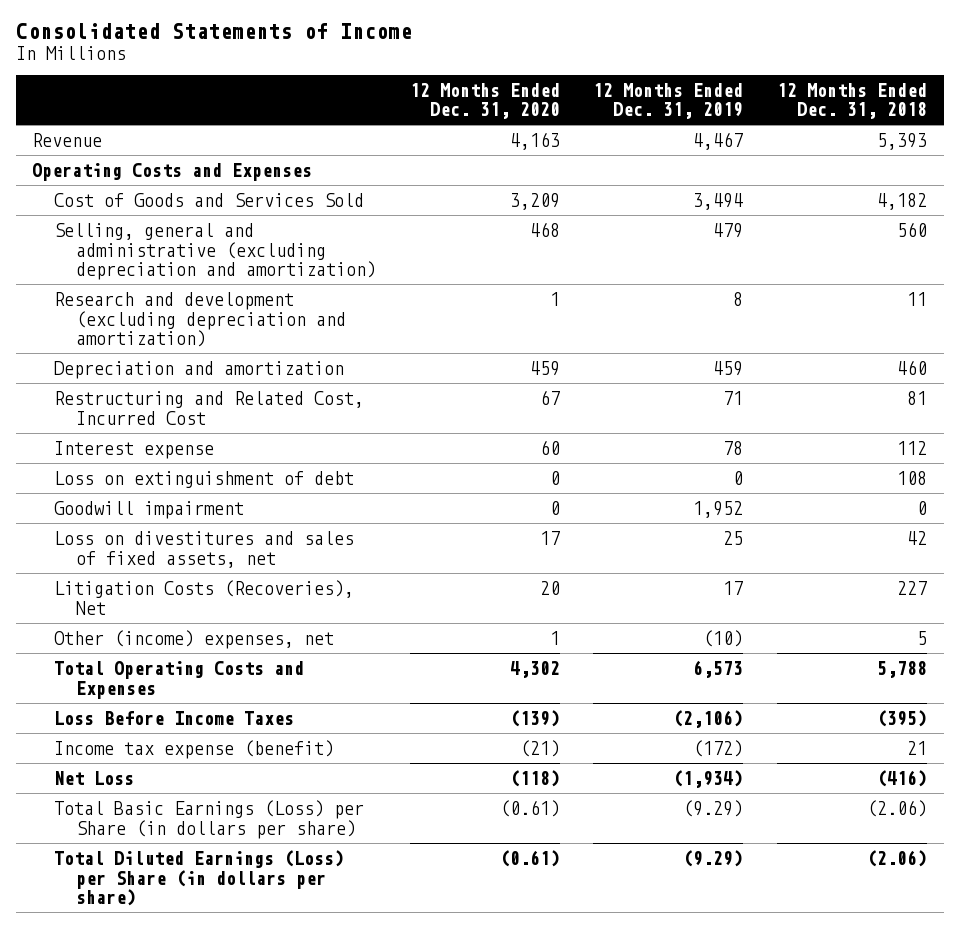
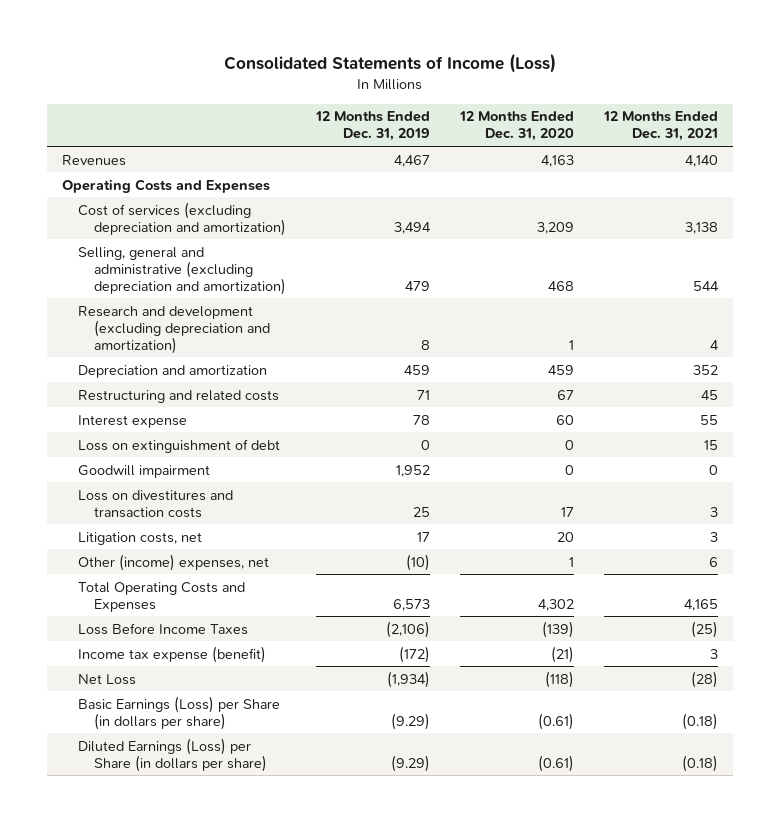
[15,23,412,40] Consolidated Statements of Income -> [224,53,557,74] Consolidated Statements of Income (Loss)
[777,82,928,120] 12 Months Ended Dec. 31, 2018 -> none
none -> [603,111,719,142] 12 Months Ended Dec. 31, 2021
[32,133,103,148] Revenue -> [61,154,126,166] Revenues
[54,193,365,208] Cost of Goods and Services Sold -> [77,201,286,236] Cost of services (excluding depreciation and amortization)
[54,391,365,425] Restructuring and Related Cost, Incurred Cost -> [77,389,279,403] Restructuring and related costs
[54,531,355,568] Loss on divestitures and sales of fixed assets, net -> [77,489,233,518] Loss on divestitures and transaction costs
[54,580,355,615] Litigation Costs (Recoveries), Net -> [77,531,202,545] Litigation costs, net
[54,800,365,839] Total Basic Earnings (Loss) per Share (in dollars per share) -> [77,695,280,730] Basic Earnings (Loss) per Share (in dollars per share)
[54,850,345,906] Total Diluted Earnings (Loss) per Share (in dollars per share) -> [77,737,267,772] Diluted Earnings (Loss) per Share (in dollars per share)

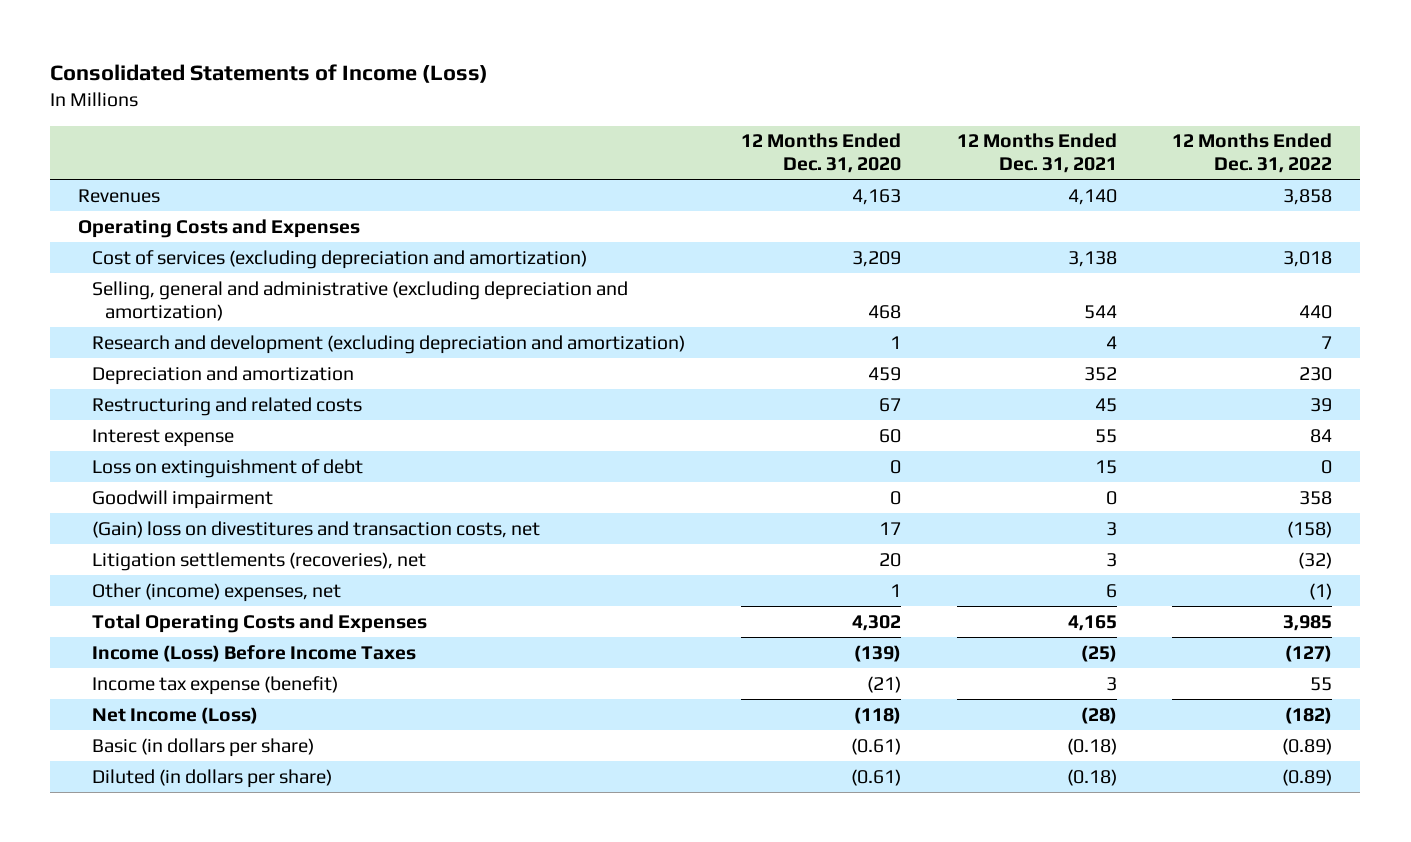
[314,111,430,142] 12 Months Ended Dec. 31, 2019 -> none
none -> [1172,133,1333,174] 12 Months Ended Dec. 31, 2022
[77,489,233,518] Loss on divestitures and transaction costs -> [91,520,540,538] (Gain) loss on divestitures and transaction costs, net
[77,531,202,545] Litigation costs, net -> [91,551,426,571] Litigation settlements (recoveries), net
[77,622,248,635] Loss Before Income Taxes -> [91,644,416,662] Income (Loss) Before Income Taxes
[77,673,136,685] Net Loss -> [91,706,258,724] Net Income (Loss)
[77,695,280,730] Basic Earnings (Loss) per Share (in dollars per share) -> [91,737,314,757] Basic (in dollars per share)
[77,737,267,772] Diluted Earnings (Loss) per Share (in dollars per share) -> [91,768,332,788] Diluted (in dollars per share)

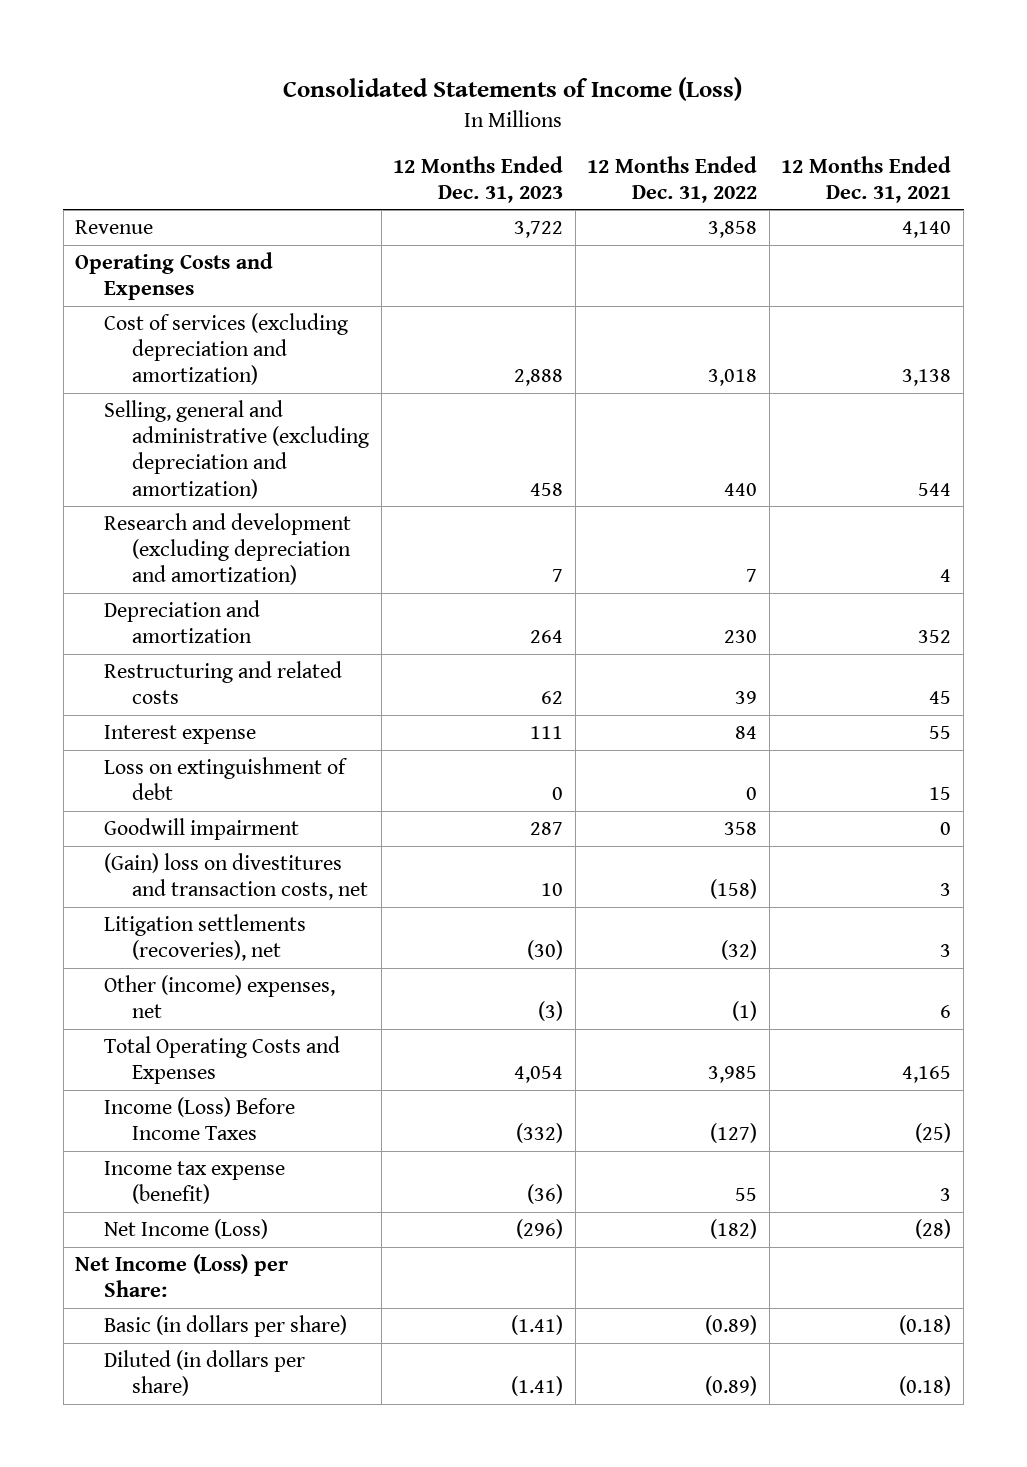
[740,133,901,174] 12 Months Ended Dec. 31, 2020 -> none
none -> [393,155,564,203] 12 Months Ended Dec. 31, 2023
[78,188,161,203] Revenues -> [75,220,154,235] Revenue
none -> [75,1254,289,1298] Net Income (Loss) per Share:

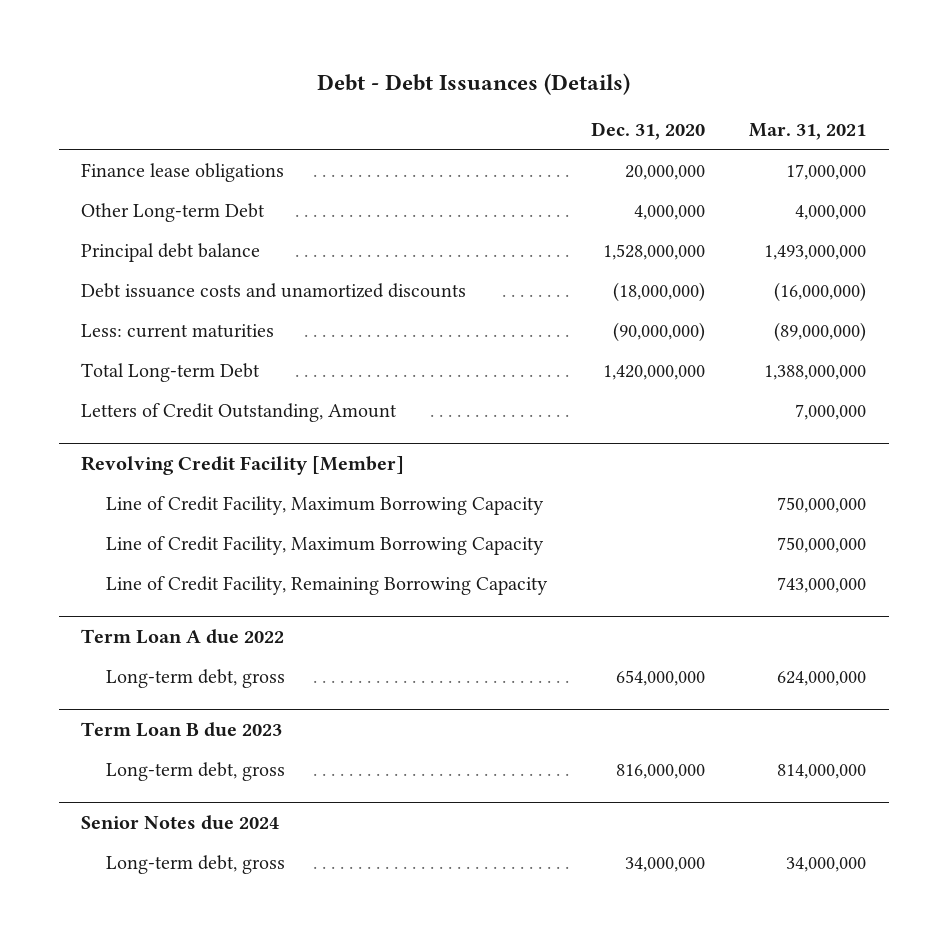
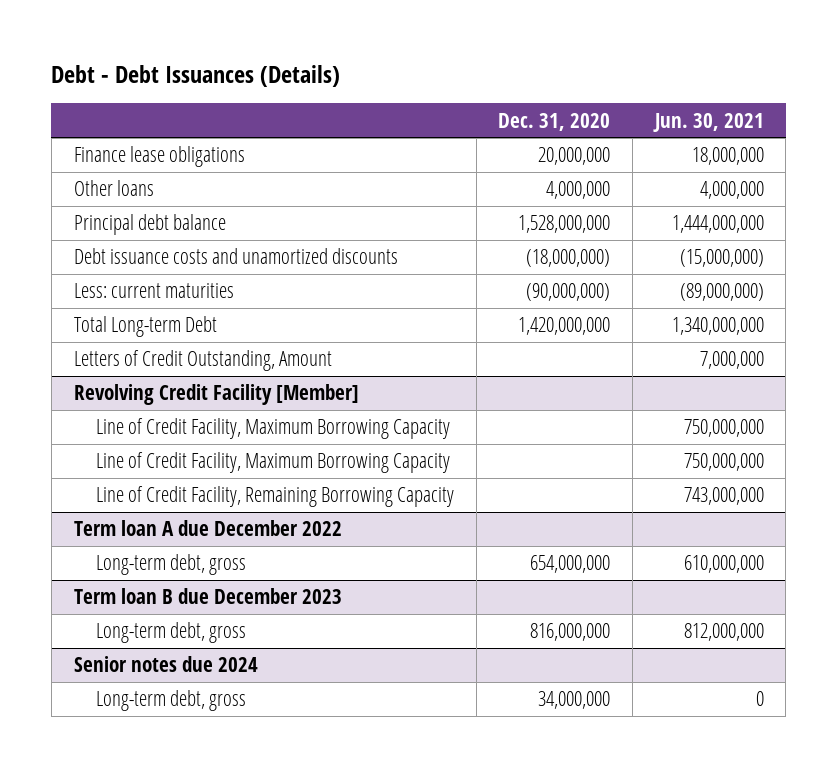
[749,123,867,141] Mar. 31, 2021 -> none
none -> [652,112,764,132] Jun. 30, 2021
[81,203,266,223] Other Long-term Debt -> [73,180,154,197] Other loans
[81,629,285,645] Term Loan A due 2022 -> [73,520,342,537] Term loan A due December 2022
[81,722,283,738] Term Loan B due 2023 -> [73,588,342,605] Term loan B due December 2023
[81,815,280,831] Senior Notes due 2024 -> [73,656,258,673] Senior notes due 2024

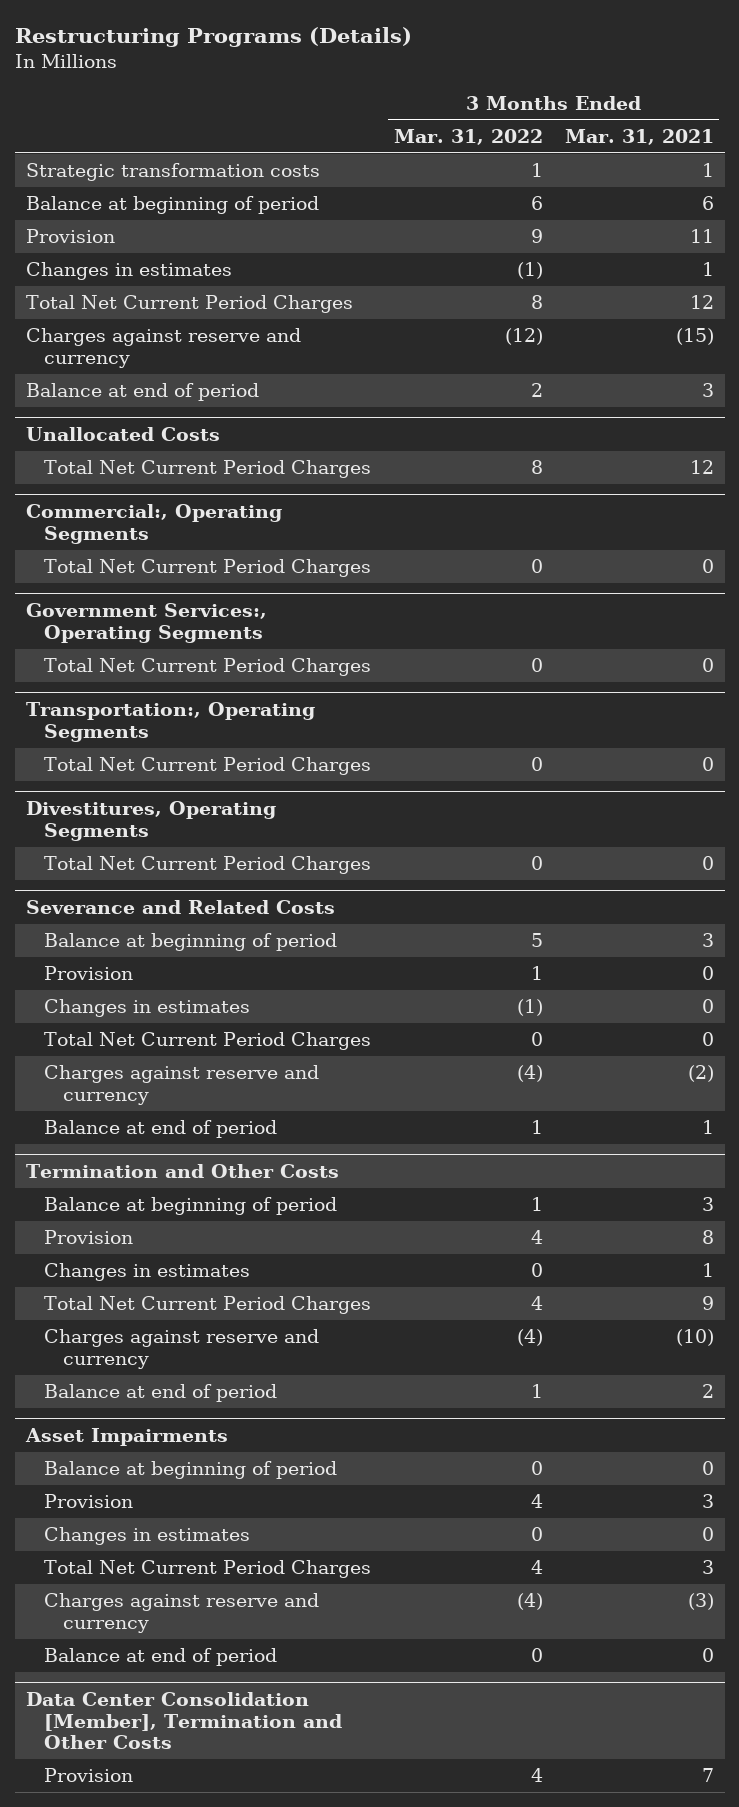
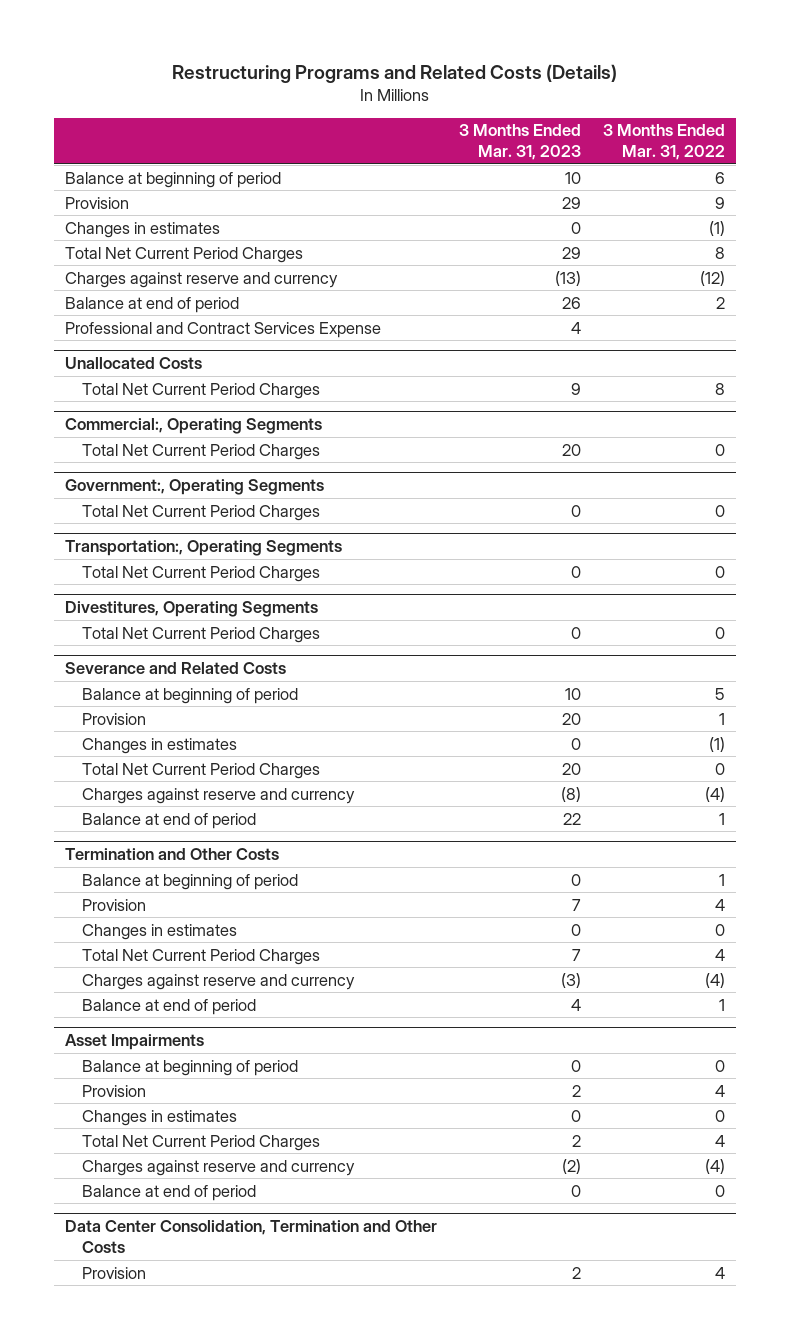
[14,27,412,48] Restructuring Programs (Details) -> [171,64,617,84] Restructuring Programs and Related Costs (Details)
[564,128,714,145] Mar. 31, 2021 -> none
none -> [458,124,581,161] 3 Months Ended Mar. 31, 2023
[25,163,320,182] Strategic transformation costs -> none
none -> [64,321,381,338] Professional and Contract Services Expense
[25,603,267,643] Government Services:, Operating Segments -> [64,479,324,496] Government:, Operating Segments
[25,1692,343,1750] Data Center Consolidation [Member], Termination and Other Costs -> [64,1220,437,1254] Data Center Consolidation, Termination and Other Costs

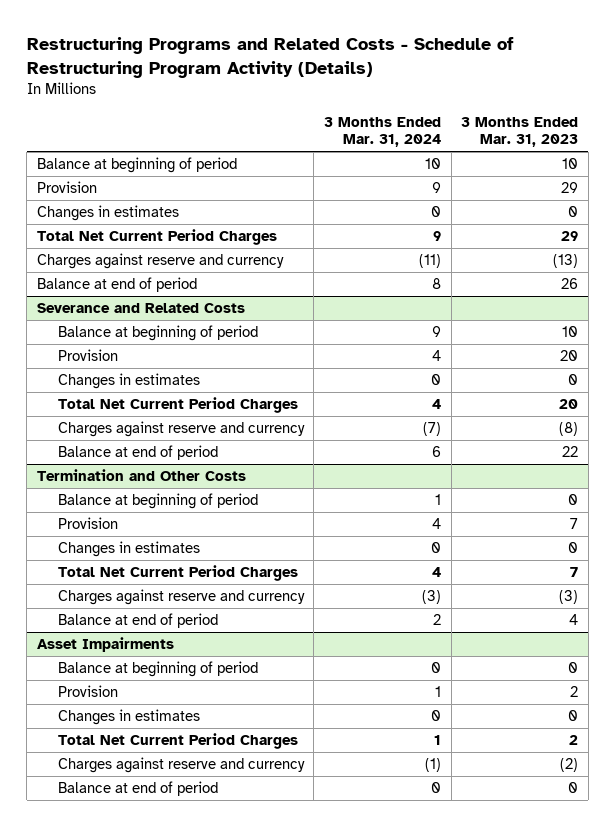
[171,64,617,84] Restructuring Programs and Related Costs (Details) -> [26,37,514,78] Restructuring Programs and Related Costs - Schedule of Restructuring Program Activity (Details)
[602,124,725,161] 3 Months Ended Mar. 31, 2022 -> none
none -> [324,116,442,148] 3 Months Ended Mar. 31, 2024
[64,321,381,338] Professional and Contract Services Expense -> none
[64,357,202,370] Unallocated Costs -> none
[81,382,320,399] Total Net Current Period Charges -> none
[64,418,322,435] Commercial:, Operating Segments -> none
[81,443,320,460] Total Net Current Period Charges -> none
[64,479,324,496] Government:, Operating Segments -> none
[81,504,320,521] Total Net Current Period Charges -> none
[64,540,342,557] Transportation:, Operating Segments -> none
[81,565,320,582] Total Net Current Period Charges -> none
[64,601,318,618] Divestitures, Operating Segments -> none
[81,626,320,643] Total Net Current Period Charges -> none
[64,1220,437,1254] Data Center Consolidation, Termination and Other Costs -> none
[81,1266,146,1279] Provision -> none

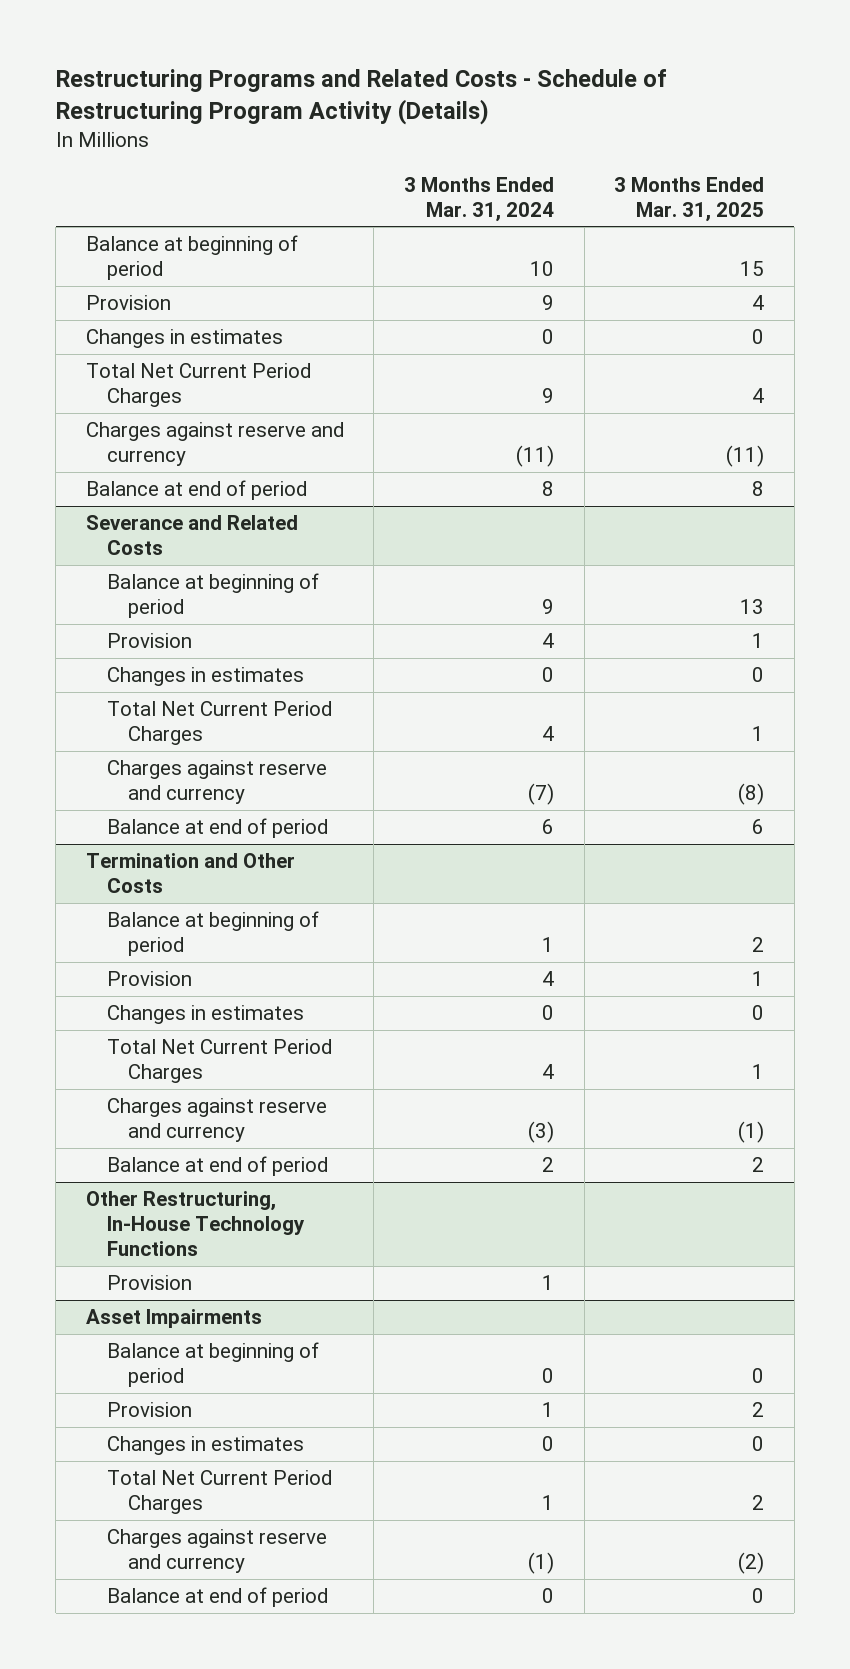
[461,116,579,148] 3 Months Ended Mar. 31, 2023 -> none
none -> [614,176,765,222] 3 Months Ended Mar. 31, 2025
none -> [85,1191,305,1257] Other Restructuring, In-House Technology Functions
none -> [106,1275,192,1291] Provision

